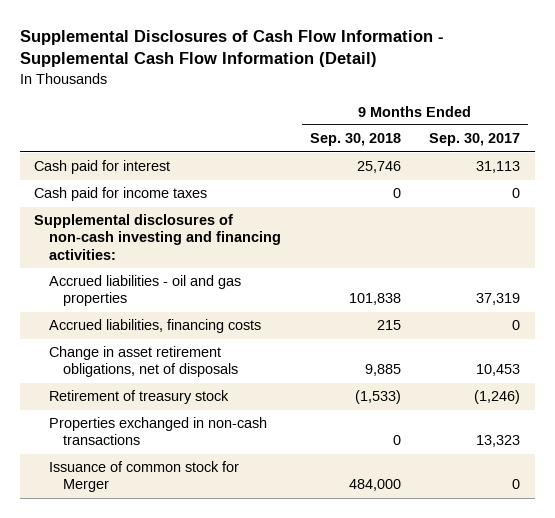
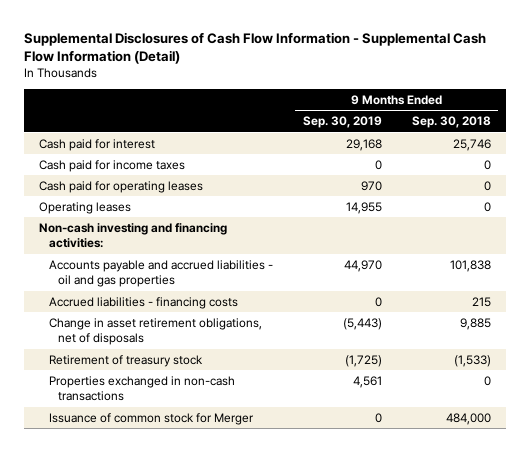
[429,133,521,147] Sep. 30, 2017 -> none
none -> [302,116,382,129] Sep. 30, 2019
none -> [39,180,204,193] Cash paid for operating leases
none -> [39,201,132,214] Operating leases
[34,214,281,260] Supplemental disclosures of non-cash investing and financing activities: -> [39,222,228,249] Non-cash investing and financing activities:
[48,275,241,307] Accrued liabilities - oil and gas properties -> [48,259,273,288] Accounts payable and accrued liabilities - oil and gas properties
[48,319,261,334] Accrued liabilities, financing costs -> [48,296,238,309] Accrued liabilities - financing costs

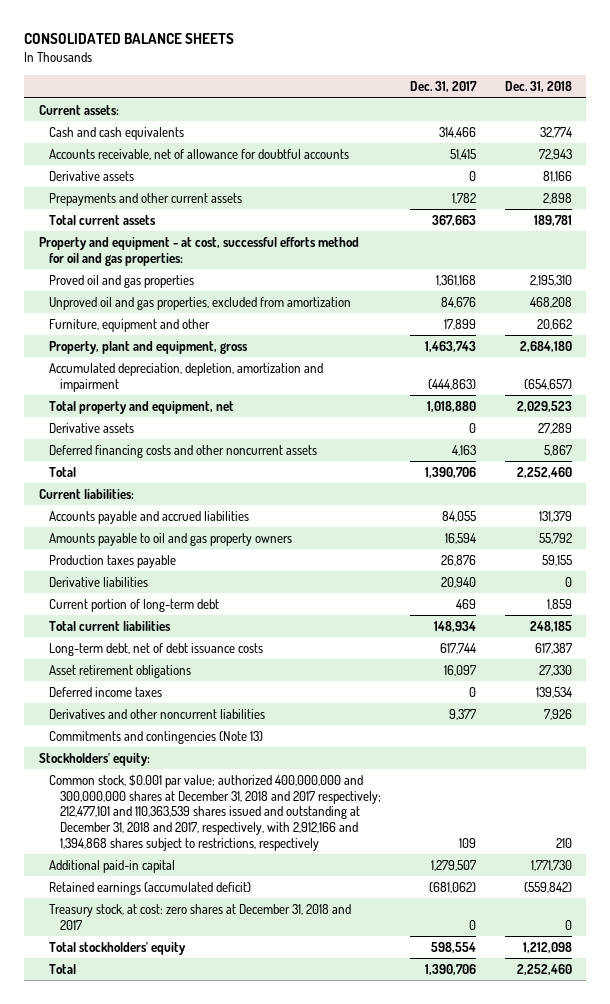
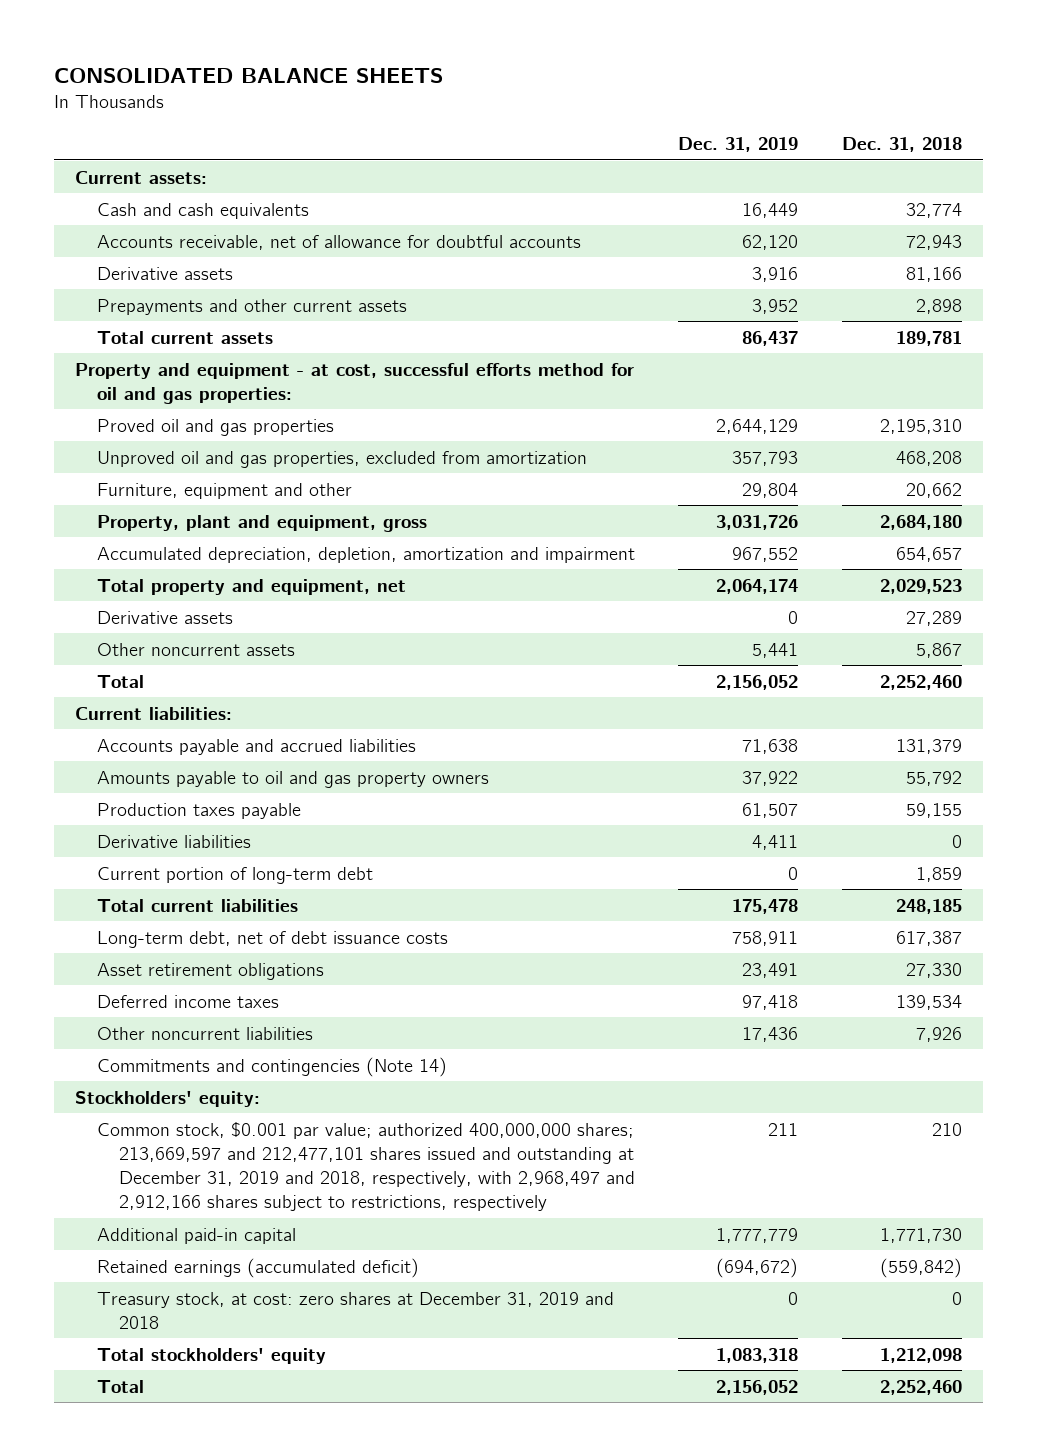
[409,81,477,93] Dec. 31, 2017 -> none
none -> [678,136,799,152] Dec. 31, 2019
[523,378,572,390] (654,657) -> [895,546,962,562] 654,657
[49,444,318,458] Deferred financing costs and other noncurrent assets -> [97,642,296,656] Other noncurrent assets
[49,708,266,719] Derivatives and other noncurrent liabilities -> [97,1026,314,1040] Other noncurrent liabilities
[49,730,264,744] Commitments and contingencies (Note 13) -> [97,1056,448,1077] Commitments and contingencies (Note 14)
[49,774,381,851] Common stock, $0.001 par value; authorized 400,000,000 and 300,000,000 shares at December 31, 2018 and 2017 respectively; 212,477,101 and 110,363,539 shares issued and outstanding at December 31, 2018 and 2017, respectively, with 2,912,166 and 1,394,868 shares subject to restrictions, respectively -> [97,1121,635,1211] Common stock, $0.001 par value; authorized 400,000,000 shares; 213,669,597 and 212,477,101 shares issued and outstanding at December 31, 2019 and 2018, respectively, with 2,968,497 and 2,912,166 shares subject to restrictions, respectively
[49,903,352,930] Treasury stock, at cost: zero shares at December 31, 2018 and 2017 -> [97,1291,615,1329] Treasury stock, at cost: zero shares at December 31, 2019 and 2018

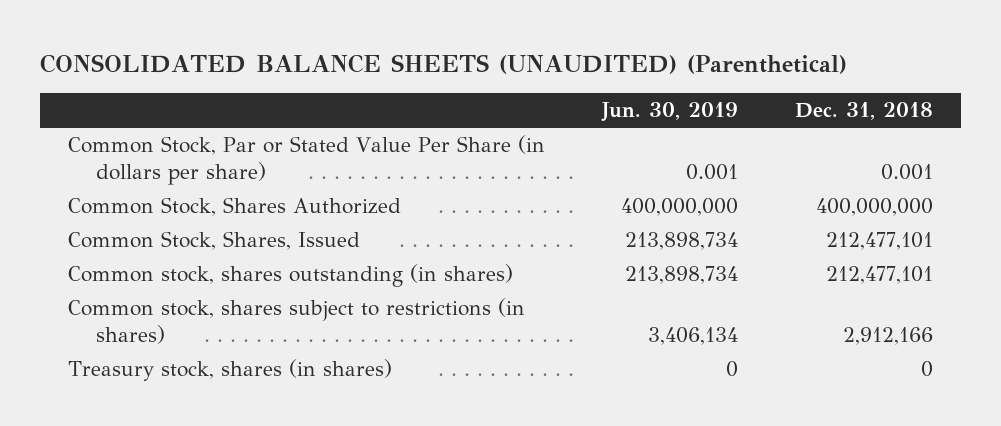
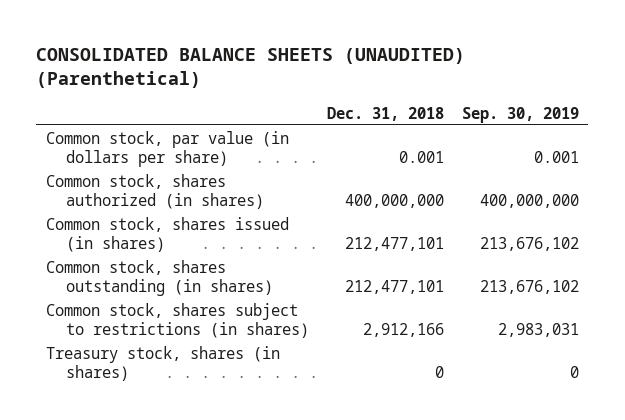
[600,102,738,123] Jun. 30, 2019 -> none
none -> [462,106,580,123] Sep. 30, 2019
[68,135,546,186] Common Stock, Par or Stated Value Per Share (in dollars per share) -> [45,130,289,167] Common stock, par value (in dollars per share)
[68,197,402,217] Common Stock, Shares Authorized -> [45,173,264,209] Common stock, shares authorized (in shares)
[68,231,361,251] Common Stock, Shares, Issued -> [45,216,289,252] Common stock, shares issued (in shares)

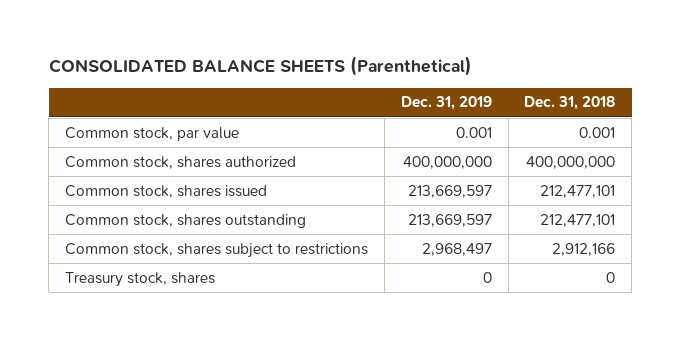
[36,47,466,89] CONSOLIDATED BALANCE SHEETS (UNAUDITED) (Parenthetical) -> [48,56,472,77] CONSOLIDATED BALANCE SHEETS (Parenthetical)
[462,106,580,123] Sep. 30, 2019 -> none
none -> [400,96,492,111] Dec. 31, 2019
[45,130,289,167] Common stock, par value (in dollars per share) -> [64,126,239,141] Common stock, par value
[45,173,264,209] Common stock, shares authorized (in shares) -> [64,155,296,169] Common stock, shares authorized
[45,216,289,252] Common stock, shares issued (in shares) -> [64,184,267,198] Common stock, shares issued
[45,259,273,296] Common stock, shares outstanding (in shares) -> [64,213,306,228] Common stock, shares outstanding
[45,302,309,338] Common stock, shares subject to restrictions (in shares) -> [64,242,368,258] Common stock, shares subject to restrictions
[45,345,280,381] Treasury stock, shares (in shares) -> [64,271,215,287] Treasury stock, shares

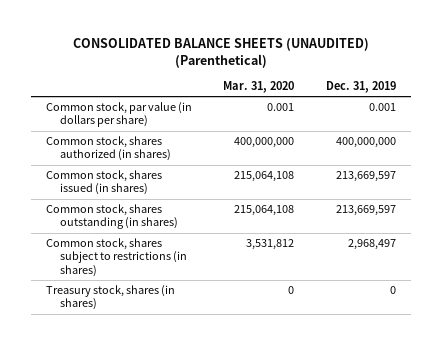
[48,56,472,77] CONSOLIDATED BALANCE SHEETS (Parenthetical) -> [72,37,369,68] CONSOLIDATED BALANCE SHEETS (UNAUDITED) (Parenthetical)
[524,96,616,111] Dec. 31, 2018 -> none
none -> [223,80,295,93] Mar. 31, 2020
[64,126,239,141] Common stock, par value -> [46,102,193,128] Common stock, par value (in dollars per share)
[64,155,296,169] Common stock, shares authorized -> [46,136,172,162] Common stock, shares authorized (in shares)
[64,184,267,198] Common stock, shares issued -> [46,170,163,196] Common stock, shares issued (in shares)
[64,213,306,228] Common stock, shares outstanding -> [46,204,179,230] Common stock, shares outstanding (in shares)
[64,242,368,258] Common stock, shares subject to restrictions -> [46,238,188,277] Common stock, shares subject to restrictions (in shares)
[64,271,215,287] Treasury stock, shares -> [46,285,176,311] Treasury stock, shares (in shares)

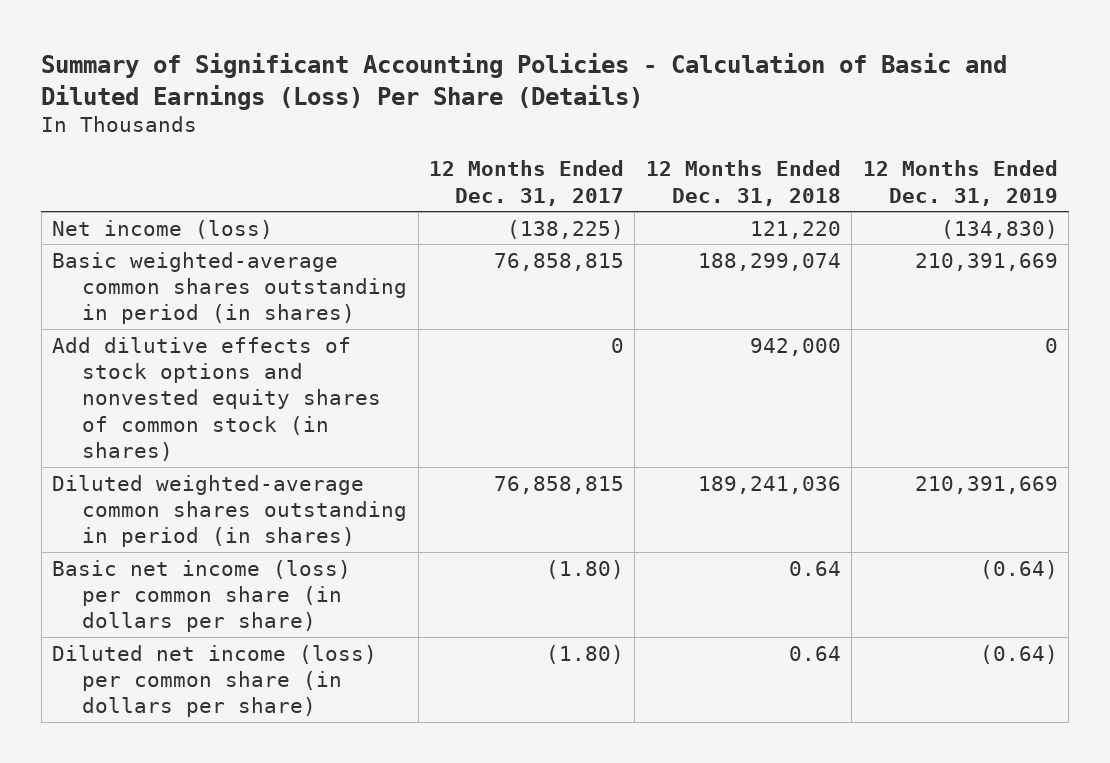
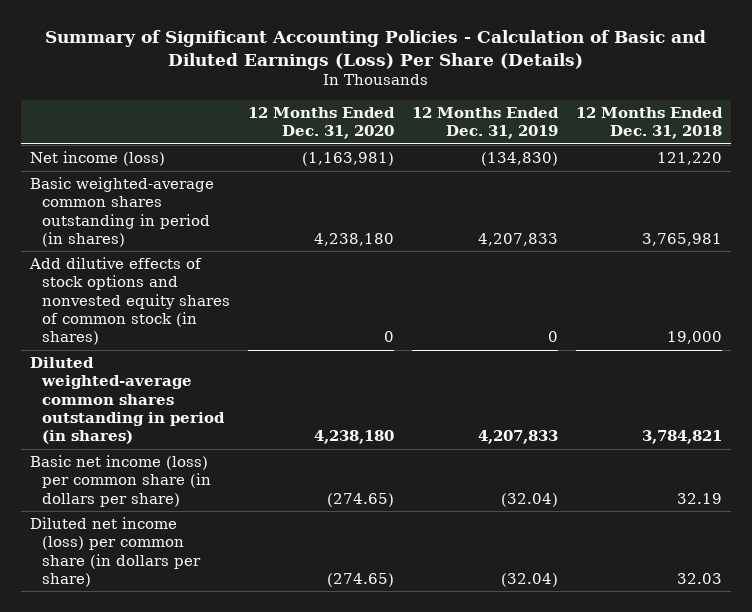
[429,160,625,206] 12 Months Ended Dec. 31, 2017 -> none
none -> [248,107,396,140] 12 Months Ended Dec. 31, 2020
[697,252,841,271] 188,299,074 -> [642,232,723,246] 3,765,981
[914,252,1058,271] 210,391,669 -> [478,232,559,246] 4,207,833
[749,337,841,356] 942,000 -> [667,331,723,345] 19,000
[697,475,841,494] 189,241,036 -> [642,430,723,445] 3,784,821
[914,475,1058,494] 210,391,669 -> [478,430,559,445] 4,207,833
[788,560,841,576] 0.64 -> [677,492,723,504] 32.19
[979,559,1058,579] (0.64) -> [501,492,559,507] (32.04)
[788,645,841,661] 0.64 -> [677,572,723,584] 32.03
[979,644,1058,664] (0.64) -> [501,572,559,587] (32.04)

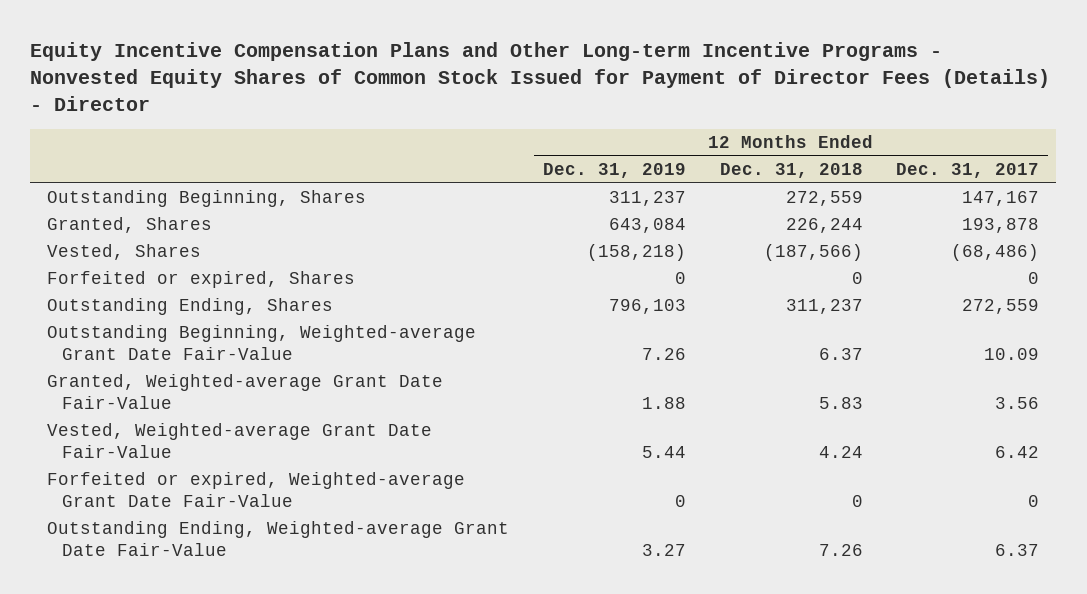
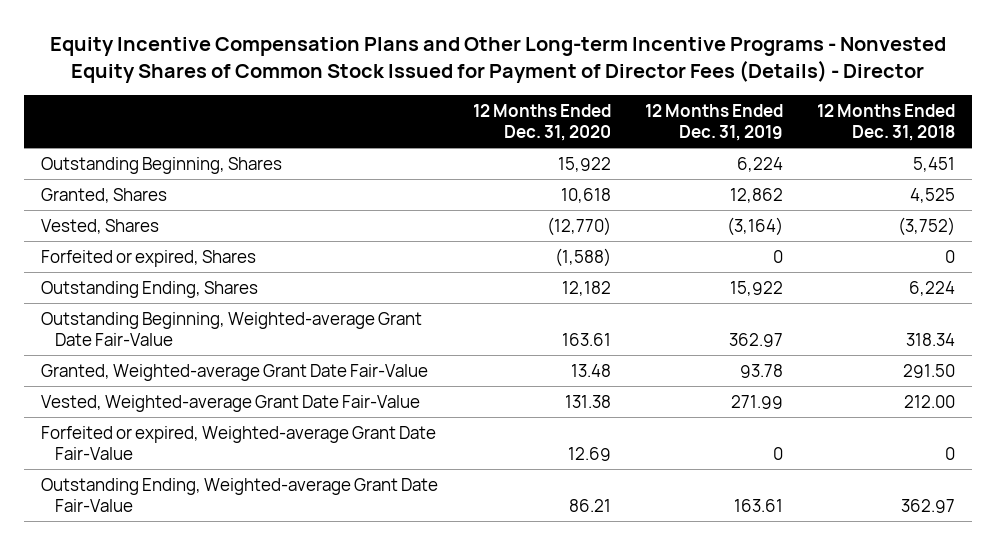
[896,163,1040,179] Dec. 31, 2017 -> none
none -> [472,103,611,142] 12 Months Ended Dec. 31, 2020
[608,191,686,207] 311,237 -> [736,156,783,172] 6,224
[785,191,863,207] 272,559 -> [913,156,956,172] 5,451
[608,218,686,234] 643,084 -> [729,187,783,203] 12,862
[785,218,863,234] 226,244 -> [910,187,956,203] 4,525
[586,244,686,262] (158,218) -> [726,216,783,236] (3,164)
[763,244,863,262] (187,566) -> [898,216,956,236] (3,752)
[608,299,686,315] 796,103 -> [729,280,783,296] 15,922
[785,299,863,315] 311,237 -> [909,280,956,296] 6,224
[641,348,686,361] 7.26 -> [728,333,783,348] 362.97
[818,348,863,361] 6.37 -> [906,333,956,347] 318.34
[641,397,686,410] 1.88 -> [739,363,783,378] 93.78
[818,397,863,410] 5.83 -> [903,363,956,378] 291.50
[641,446,686,459] 5.44 -> [730,394,783,409] 271.99
[818,446,863,459] 4.24 -> [904,394,956,408] 212.00
[641,544,686,557] 3.27 -> [733,499,783,513] 163.61
[818,544,863,557] 7.26 -> [901,499,956,514] 362.97

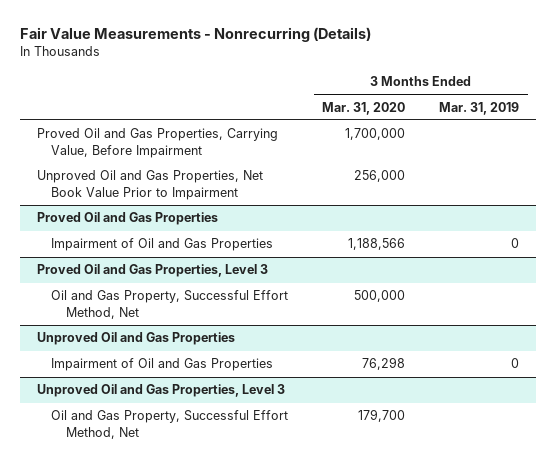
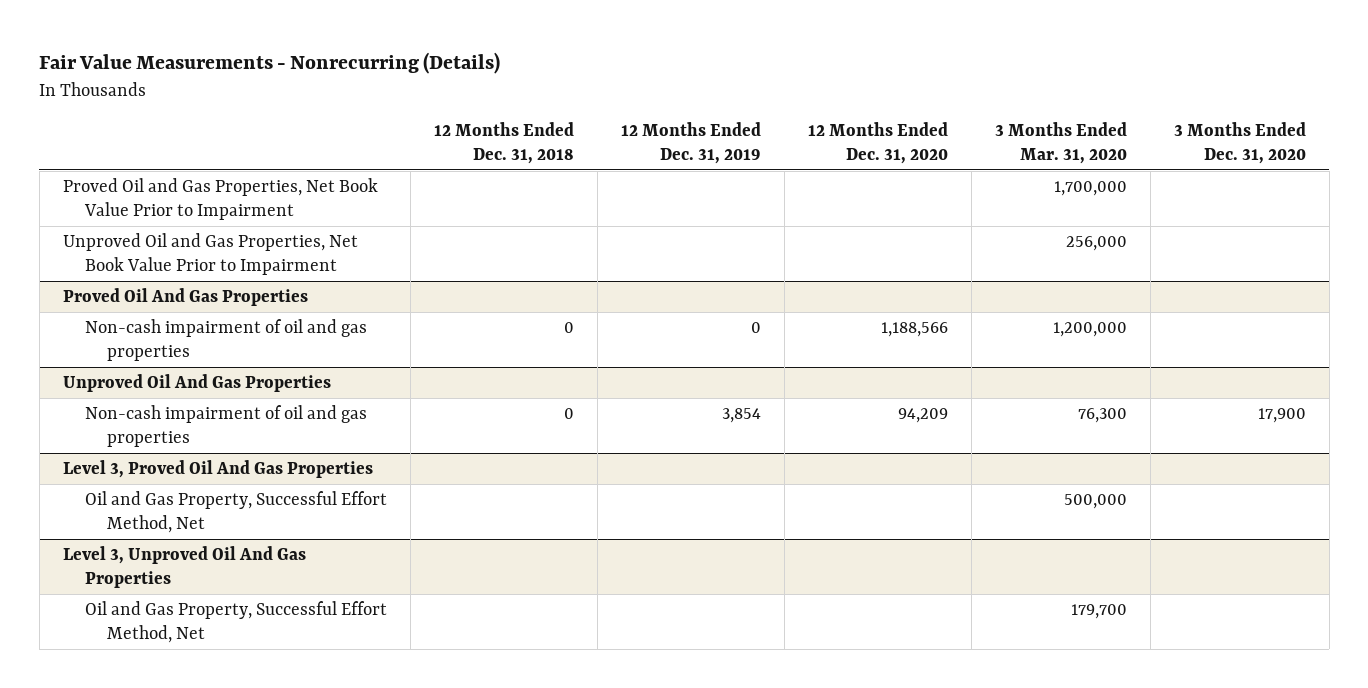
[439,101,520,115] Mar. 31, 2019 -> none
none -> [433,121,574,164] 12 Months Ended Dec. 31, 2018
none -> [620,121,761,164] 12 Months Ended Dec. 31, 2019
none -> [807,121,948,164] 12 Months Ended Dec. 31, 2020
none -> [1173,121,1306,164] 3 Months Ended Dec. 31, 2020
[36,128,278,158] Proved Oil and Gas Properties, Carrying Value, Before Impairment -> [62,178,378,220] Proved Oil and Gas Properties, Net Book Value Prior to Impairment
[36,212,218,226] Proved Oil and Gas Properties -> [62,288,308,307] Proved Oil And Gas Properties
[51,238,274,252] Impairment of Oil and Gas Properties -> [84,319,367,361] Non-cash impairment of oil and gas properties
[348,238,406,251] 1,188,566 -> [1052,322,1127,338] 1,200,000
none -> [62,374,331,393] Unproved Oil And Gas Properties
none -> [84,405,367,447] Non-cash impairment of oil and gas properties
[36,264,268,278] Proved Oil and Gas Properties, Level 3 -> [62,460,373,479] Level 3, Proved Oil And Gas Properties
[36,332,235,346] Unproved Oil and Gas Properties -> none
[51,358,274,372] Impairment of Oil and Gas Properties -> none
[36,384,285,398] Unproved Oil and Gas Properties, Level 3 -> [62,546,306,588] Level 3, Unproved Oil And Gas Properties

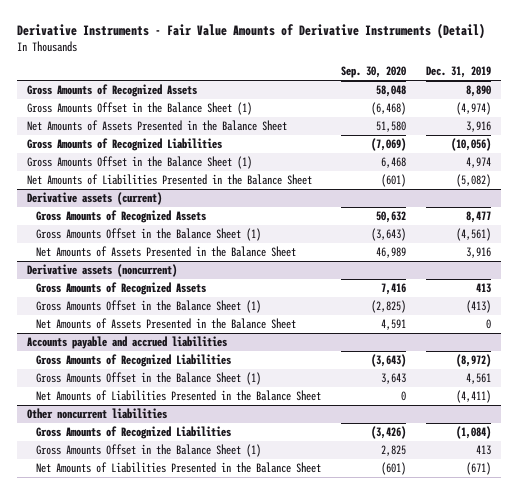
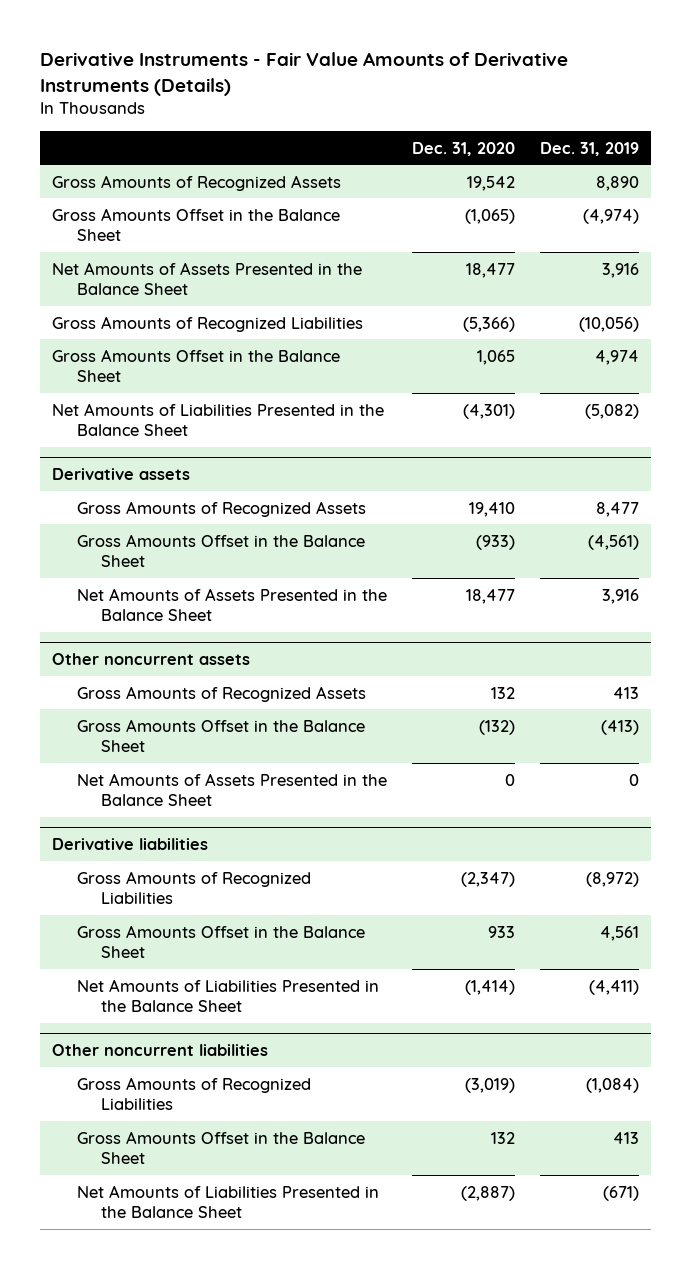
[16,22,485,39] Derivative Instruments - Fair Value Amounts of Derivative Instruments (Detail) -> [39,51,568,96] Derivative Instruments - Fair Value Amounts of Derivative Instruments (Details)
[340,66,406,79] Sep. 30, 2020 -> none
none -> [411,141,515,156] Dec. 31, 2020
[26,101,252,115] Gross Amounts Offset in the Balance Sheet (1) -> [52,207,341,241] Gross Amounts Offset in the Balance Sheet
[26,155,252,169] Gross Amounts Offset in the Balance Sheet (1) -> [52,348,341,382] Gross Amounts Offset in the Balance Sheet
[26,191,162,205] Derivative assets (current) -> [52,467,191,480] Derivative assets
[35,227,261,241] Gross Amounts Offset in the Balance Sheet (1) -> [76,533,365,567] Gross Amounts Offset in the Balance Sheet
[26,263,177,277] Derivative assets (noncurrent) -> [52,652,251,665] Other noncurrent assets
[35,299,261,313] Gross Amounts Offset in the Balance Sheet (1) -> [76,718,365,752] Gross Amounts Offset in the Balance Sheet
[26,335,227,349] Accounts payable and accrued liabilities -> [52,837,209,850] Derivative liabilities
[35,371,261,385] Gross Amounts Offset in the Balance Sheet (1) -> [76,924,365,958] Gross Amounts Offset in the Balance Sheet
[35,443,261,457] Gross Amounts Offset in the Balance Sheet (1) -> [76,1130,365,1164] Gross Amounts Offset in the Balance Sheet

